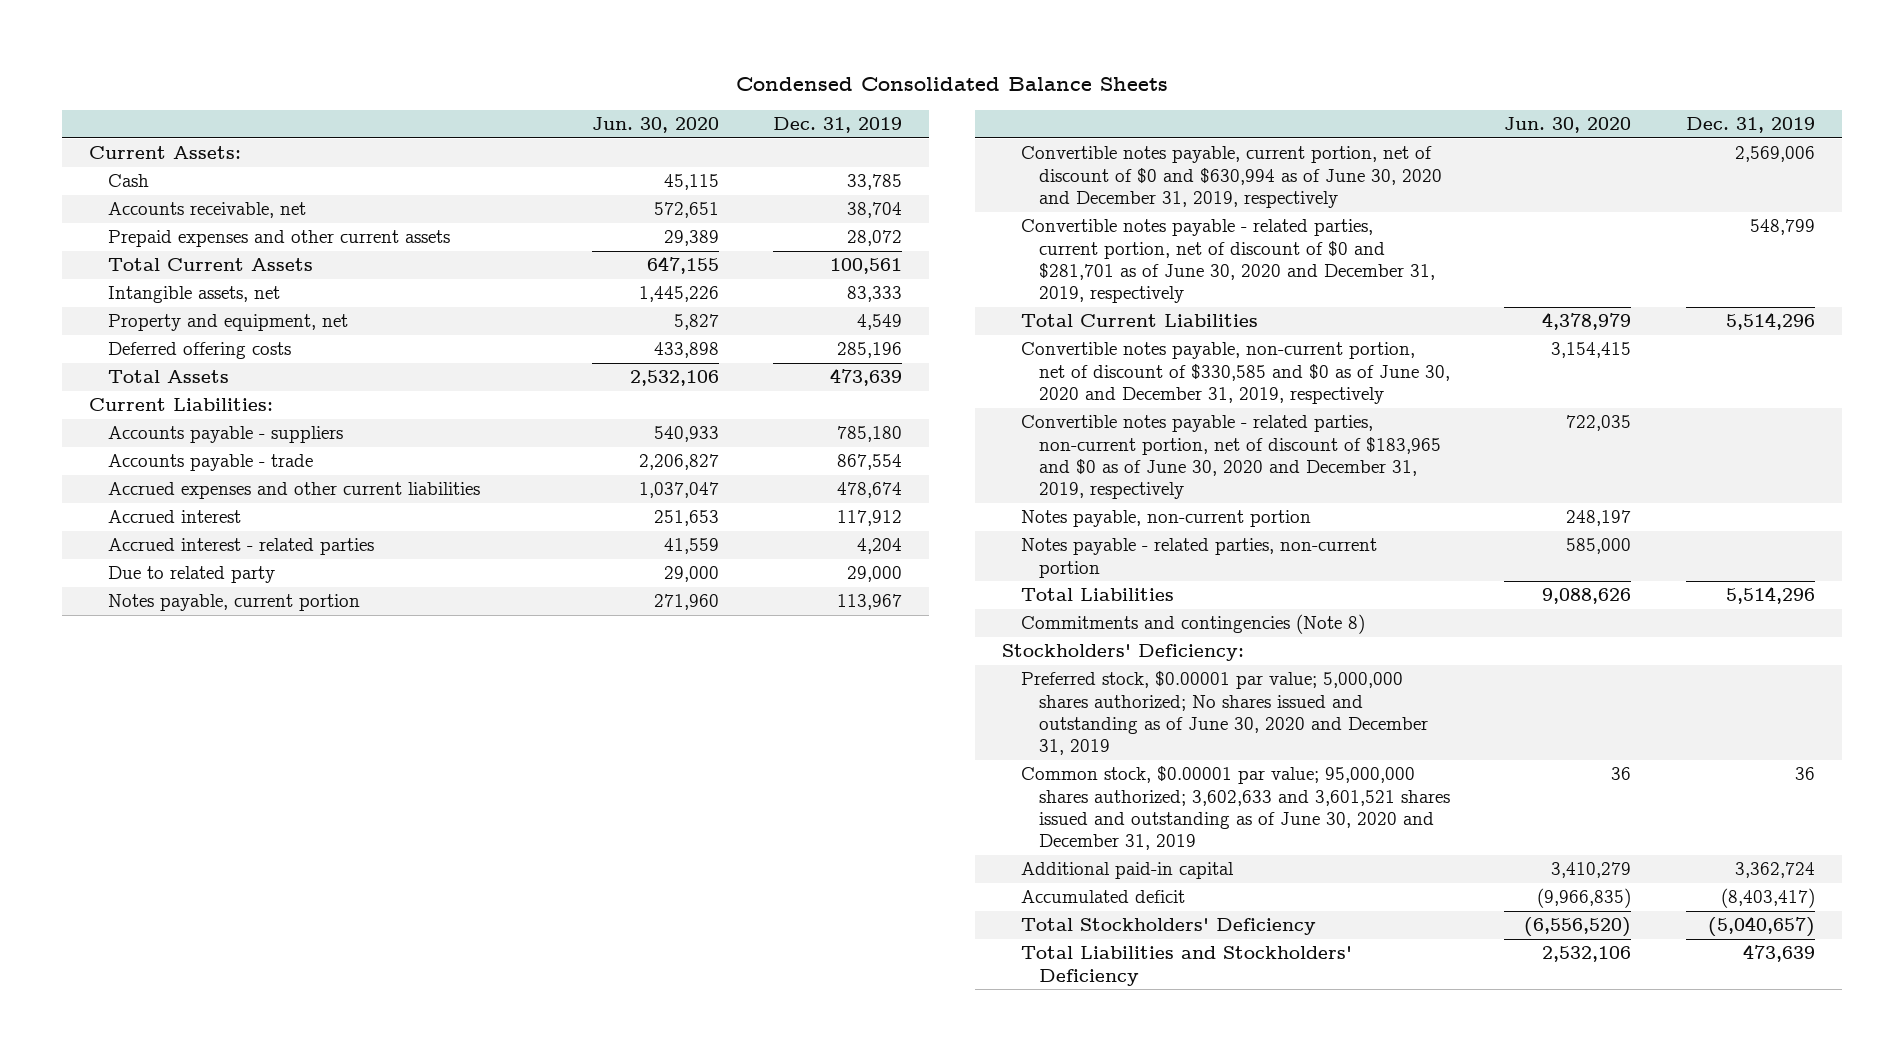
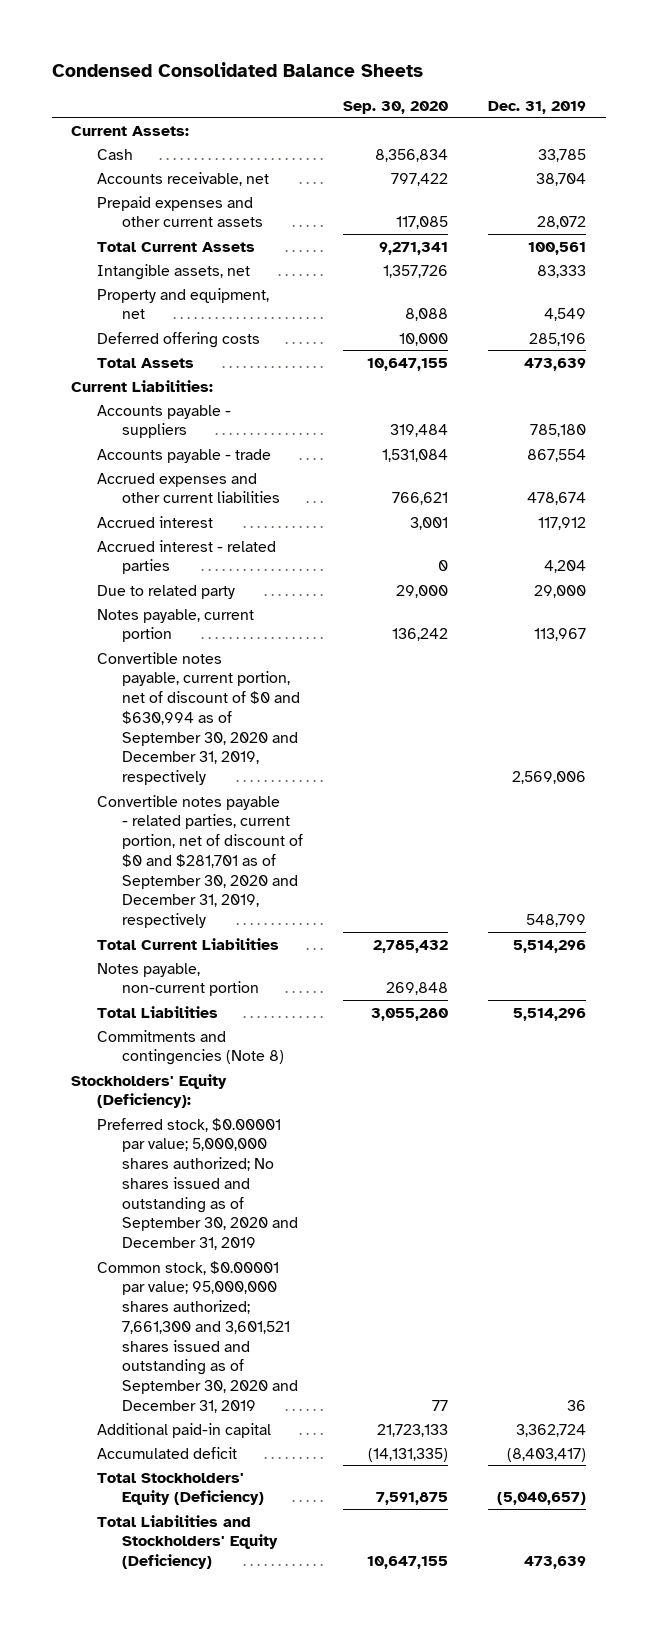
[591,116,719,133] Jun. 30, 2020 -> none
none -> [343,100,449,114] Sep. 30, 2020
[1020,146,1443,208] Convertible notes payable, current portion, net of discount of $0 and $630,994 as of June 30, 2020 and December 31, 2019, respectively -> [96,651,301,785] Convertible notes payable, current portion, net of discount of $0 and $630,994 as of September 30, 2020 and December 31, 2019, respectively
[1020,219,1436,304] Convertible notes payable - related parties, current portion, net of discount of $0 and $281,701 as of June 30, 2020 and December 31, 2019, respectively -> [96,794,304,928] Convertible notes payable - related parties, current portion, net of discount of $0 and $281,701 as of September 30, 2020 and December 31, 2019, respectively
[1020,342,1451,404] Convertible notes payable, non-current portion, net of discount of $330,585 and $0 as of June 30, 2020 and December 31, 2019, respectively -> none
[1020,415,1442,500] Convertible notes payable - related parties, non-current portion, net of discount of $183,965 and $0 as of June 30, 2020 and December 31, 2019, respectively -> none
[1020,538,1377,578] Notes payable - related parties, non-current portion -> none
[1002,644,1245,662] Stockholders' Deficiency: -> [71,1073,228,1109] Stockholders' Equity (Deficiency):
[1020,671,1429,756] Preferred stock, $0.00001 par value; 5,000,000 shares authorized; No shares issued and outstanding as of June 30, 2020 and December 31, 2019 -> [96,1117,299,1250] Preferred stock, $0.00001 par value; 5,000,000 shares authorized; No shares issued and outstanding as of September 30, 2020 and December 31, 2019
[1020,766,1451,851] Common stock, $0.00001 par value; 95,000,000 shares authorized; 3,602,633 and 3,601,521 shares issued and outstanding as of June 30, 2020 and December 31, 2019 -> [96,1260,299,1413] Common stock, $0.00001 par value; 95,000,000 shares authorized; 7,661,300 and 3,601,521 shares issued and outstanding as of September 30, 2020 and December 31, 2019
[1020,918,1316,936] Total Stockholders' Deficiency -> [96,1472,265,1506] Total Stockholders' Equity (Deficiency)
[1020,946,1352,986] Total Liabilities and Stockholders' Deficiency -> [96,1514,279,1570] Total Liabilities and Stockholders' Equity (Deficiency)

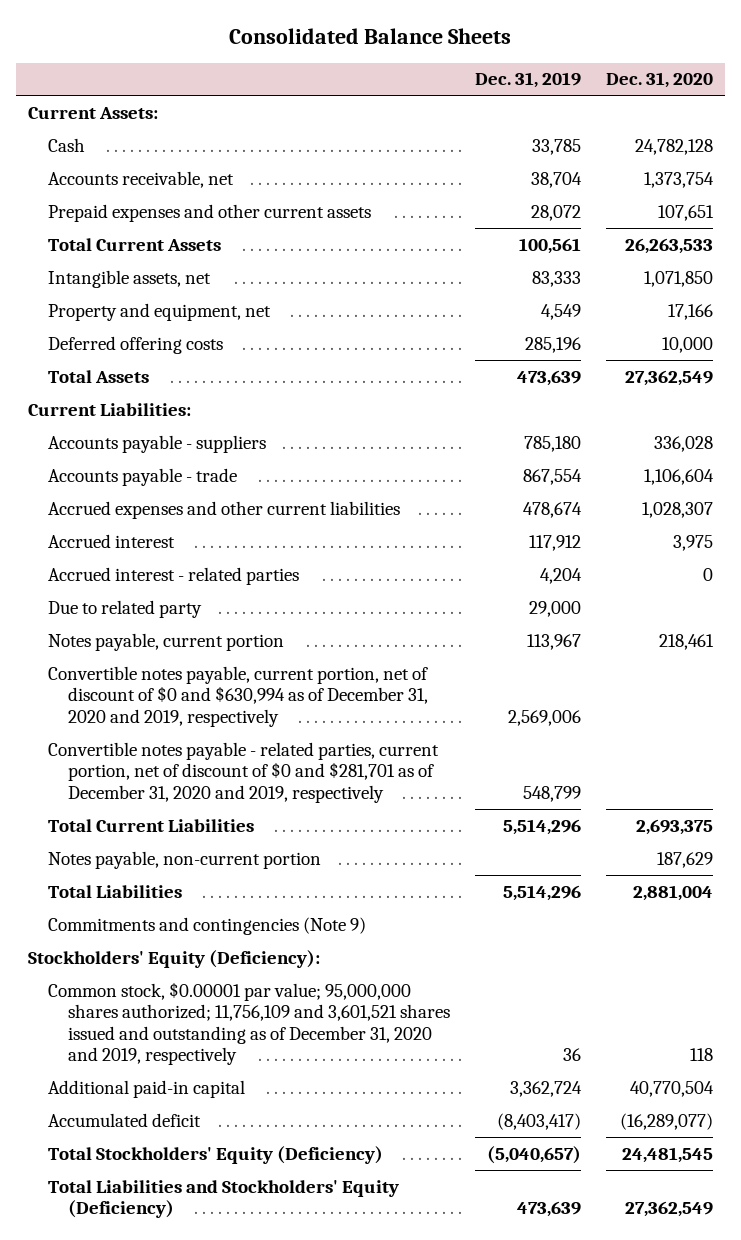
[51,61,423,77] Condensed Consolidated Balance Sheets -> [229,28,512,45] Consolidated Balance Sheets
[343,100,449,114] Sep. 30, 2020 -> none
none -> [605,72,713,89] Dec. 31, 2020
[96,651,301,785] Convertible notes payable, current portion, net of discount of $0 and $630,994 as of September 30, 2020 and December 31, 2019, respectively -> [47,665,428,727] Convertible notes payable, current portion, net of discount of $0 and $630,994 as of December 31, 2020 and 2019, respectively
[96,794,304,928] Convertible notes payable - related parties, current portion, net of discount of $0 and $281,701 as of September 30, 2020 and December 31, 2019, respectively -> [47,741,439,803] Convertible notes payable - related parties, current portion, net of discount of $0 and $281,701 as of December 31, 2020 and 2019, respectively
[96,1029,285,1066] Commitments and contingencies (Note 8) -> [47,916,366,935] Commitments and contingencies (Note 9)
[96,1117,299,1250] Preferred stock, $0.00001 par value; 5,000,000 shares authorized; No shares issued and outstanding as of September 30, 2020 and December 31, 2019 -> none
[96,1260,299,1413] Common stock, $0.00001 par value; 95,000,000 shares authorized; 7,661,300 and 3,601,521 shares issued and outstanding as of September 30, 2020 and December 31, 2019 -> [47,981,450,1066] Common stock, $0.00001 par value; 95,000,000 shares authorized; 11,756,109 and 3,601,521 shares issued and outstanding as of December 31, 2020 and 2019, respectively

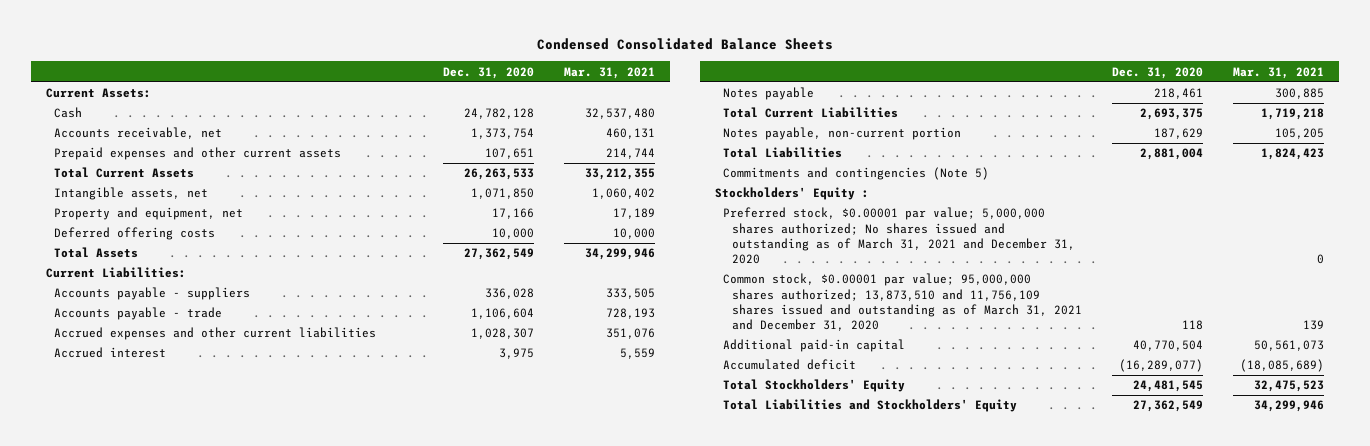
[229,28,512,45] Consolidated Balance Sheets -> [536,38,833,51] Condensed Consolidated Balance Sheets
[474,72,581,89] Dec. 31, 2019 -> none
none -> [563,66,655,79] Mar. 31, 2021
[47,566,299,585] Accrued interest - related parties -> none
[47,599,202,618] Due to related party -> none
[47,665,428,727] Convertible notes payable, current portion, net of discount of $0 and $630,994 as of December 31, 2020 and 2019, respectively -> none
[47,741,439,803] Convertible notes payable - related parties, current portion, net of discount of $0 and $281,701 as of December 31, 2020 and 2019, respectively -> none
[47,632,284,651] Notes payable, current portion -> [723,87,815,101] Notes payable
[47,916,366,935] Commitments and contingencies (Note 9) -> [723,167,990,181] Commitments and contingencies (Note 5)
[27,949,320,968] Stockholders' Equity (Deficiency): -> [714,187,869,201] Stockholders' Equity :
none -> [723,207,1075,265] Preferred stock, $0.00001 par value; 5,000,000 shares authorized; No shares issued and outstanding as of March 31, 2021 and December 31, 2020
[47,981,450,1066] Common stock, $0.00001 par value; 95,000,000 shares authorized; 11,756,109 and 3,601,521 shares issued and outstanding as of December 31, 2020 and 2019, respectively -> [723,273,1082,332] Common stock, $0.00001 par value; 95,000,000 shares authorized; 13,873,510 and 11,756,109 shares issued and outstanding as of March 31, 2021 and December 31, 2020
[47,1145,383,1164] Total Stockholders' Equity (Deficiency) -> [723,379,906,393] Total Stockholders' Equity
[47,1179,399,1219] Total Liabilities and Stockholders' Equity (Deficiency) -> [723,399,1018,413] Total Liabilities and Stockholders' Equity

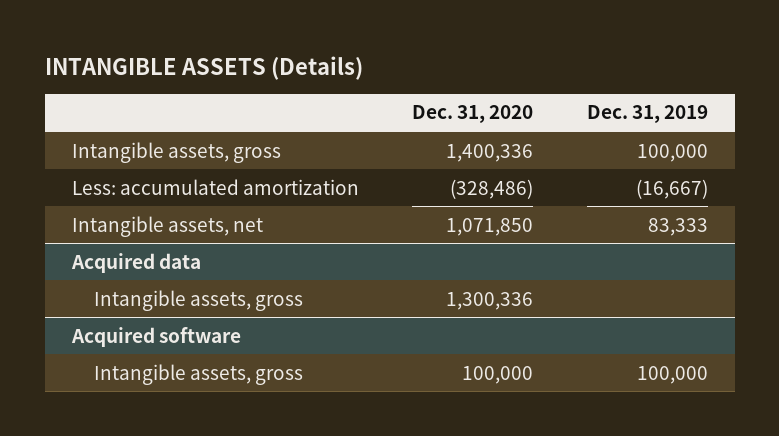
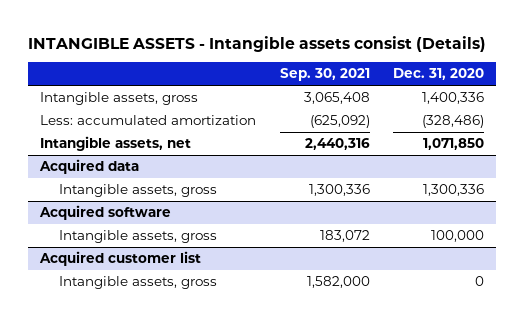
[44,55,363,80] INTANGIBLE ASSETS (Details) -> [27,35,486,52] INTANGIBLE ASSETS - Intangible assets consist (Details)
[586,105,708,124] Dec. 31, 2019 -> none
none -> [279,68,370,82] Sep. 30, 2021
none -> [38,251,201,267] Acquired customer list
none -> [59,276,218,290] Intangible assets, gross

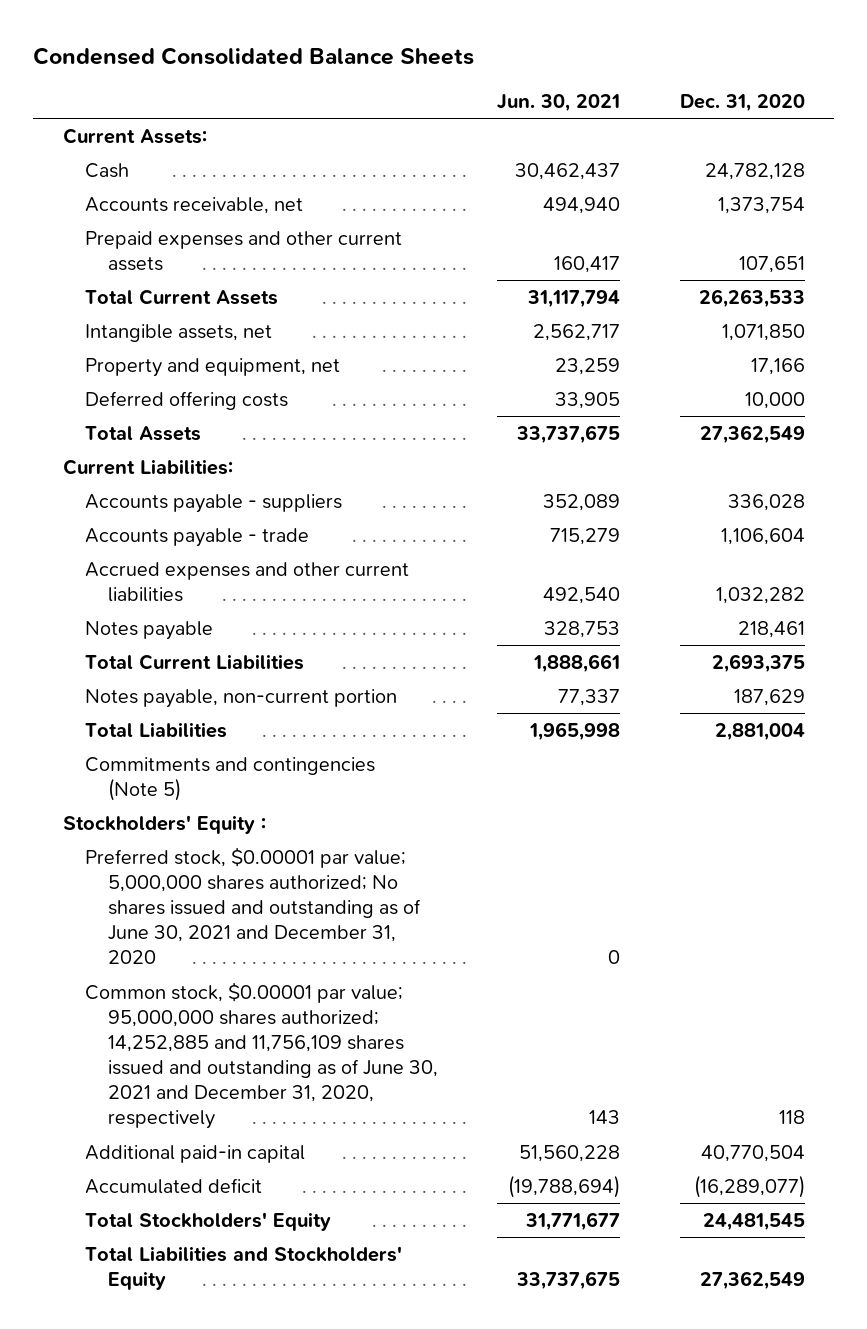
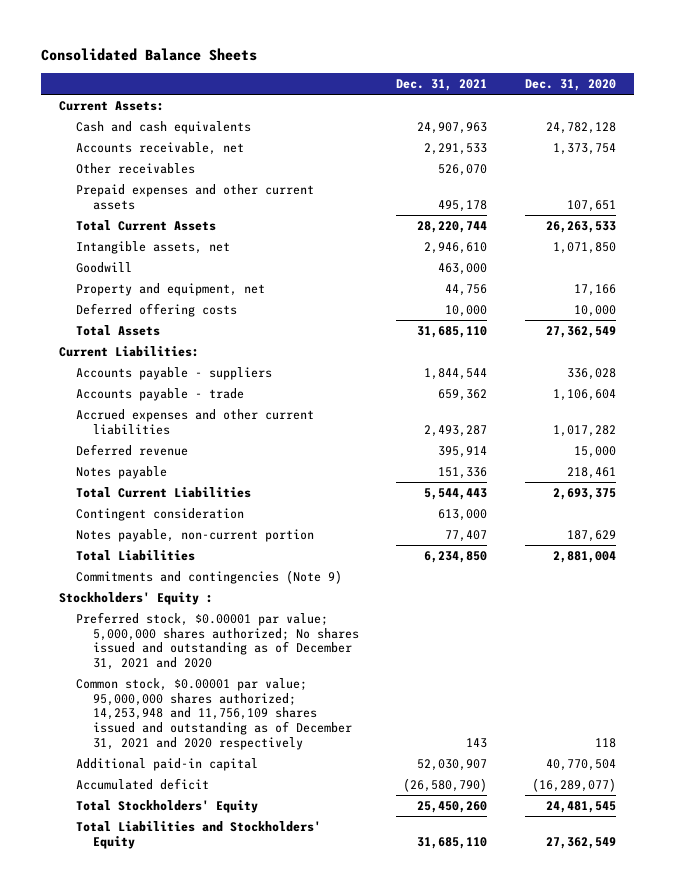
[32,46,474,65] Condensed Consolidated Balance Sheets -> [40,48,257,62] Consolidated Balance Sheets
[497,93,621,112] Jun. 30, 2021 -> none
none -> [396,79,488,92] Dec. 31, 2021
[85,162,130,178] Cash -> [76,121,252,135] Cash and cash equivalents
none -> [76,163,196,175] Other receivables
none -> [76,262,133,274] Goodwill
[715,587,805,605] 1,032,282 -> [552,424,616,437] 1,017,282
none -> [76,444,189,457] Deferred revenue
none -> [76,508,245,522] Contingent consideration
[85,756,376,802] Commitments and contingencies (Note 5) -> [76,570,343,585] Commitments and contingencies (Note 9)
[85,846,421,965] Preferred stock, $0.00001 par value; 5,000,000 shares authorized; No shares issued and outstanding as of June 30, 2021 and December 31, 2020 -> [76,612,359,671] Preferred stock, $0.00001 par value; 5,000,000 shares authorized; No shares issued and outstanding as of December 31, 2021 and 2020
[85,981,438,1130] Common stock, $0.00001 par value; 95,000,000 shares authorized; 14,252,885 and 11,756,109 shares issued and outstanding as of June 30, 2021 and December 31, 2020, respectively -> [76,678,352,750] Common stock, $0.00001 par value; 95,000,000 shares authorized; 14,253,948 and 11,756,109 shares issued and outstanding as of December 31, 2021 and 2020 respectively

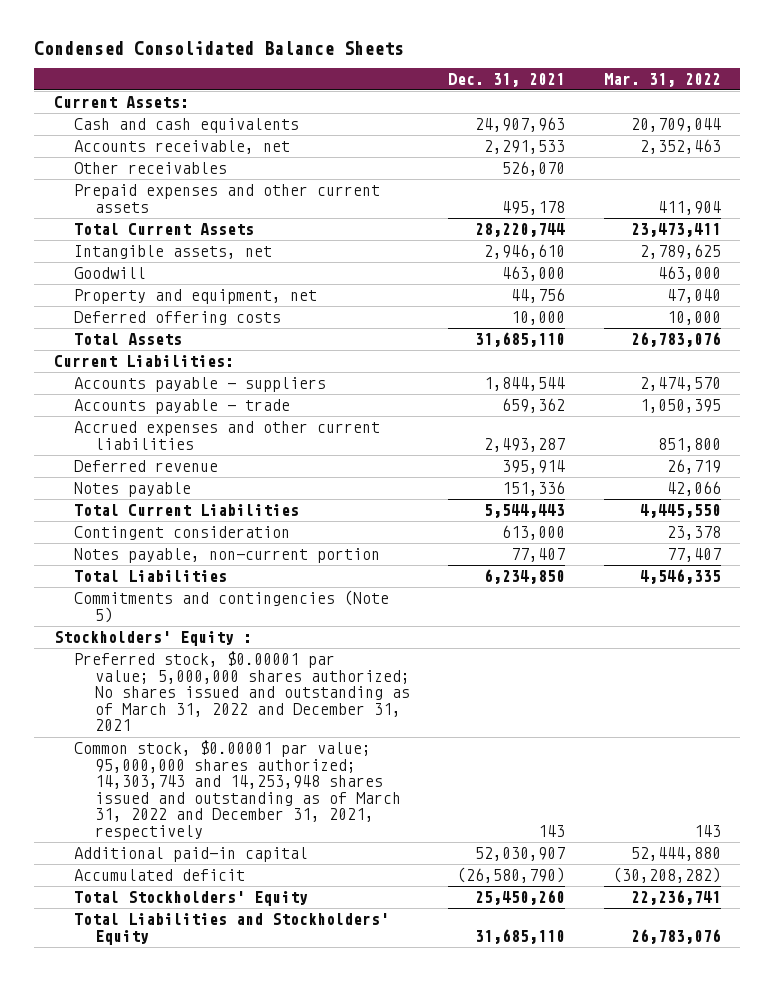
[40,48,257,62] Consolidated Balance Sheets -> [34,40,405,55] Condensed Consolidated Balance Sheets
[524,79,616,92] Dec. 31, 2020 -> none
none -> [603,72,721,87] Mar. 31, 2022
[76,570,343,585] Commitments and contingencies (Note 9) -> [74,590,390,623] Commitments and contingencies (Note 5)
[76,612,359,671] Preferred stock, $0.00001 par value; 5,000,000 shares authorized; No shares issued and outstanding as of December 31, 2021 and 2020 -> [74,651,410,732] Preferred stock, $0.00001 par value; 5,000,000 shares authorized; No shares issued and outstanding as of March 31, 2022 and December 31, 2021
[76,678,352,750] Common stock, $0.00001 par value; 95,000,000 shares authorized; 14,253,948 and 11,756,109 shares issued and outstanding as of December 31, 2021 and 2020 respectively -> [74,740,401,840] Common stock, $0.00001 par value; 95,000,000 shares authorized; 14,303,743 and 14,253,948 shares issued and outstanding as of March 31, 2022 and December 31, 2021, respectively

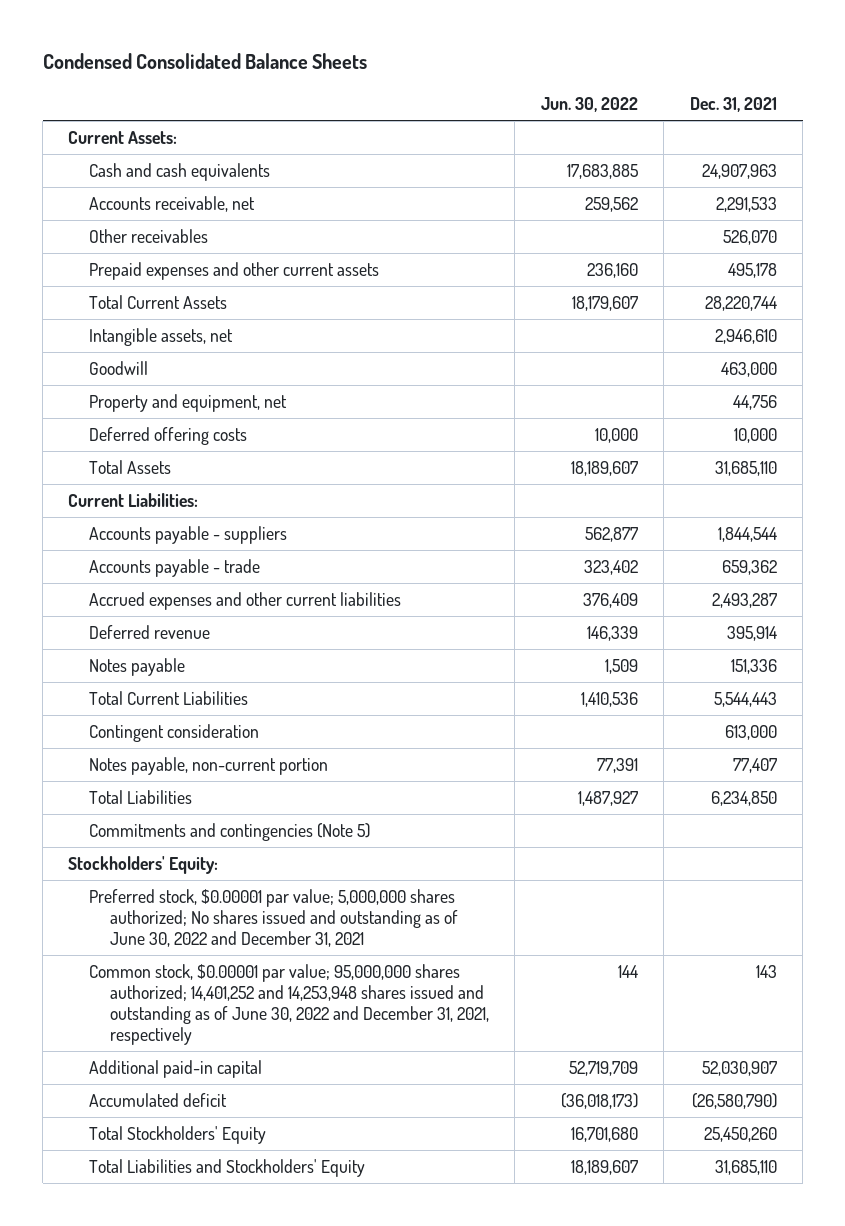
[603,72,721,87] Mar. 31, 2022 -> none
none -> [540,96,638,112] Jun. 30, 2022
[53,631,252,647] Stockholders' Equity : -> [68,855,219,874] Stockholders' Equity:
[74,651,410,732] Preferred stock, $0.00001 par value; 5,000,000 shares authorized; No shares issued and outstanding as of March 31, 2022 and December 31, 2021 -> [89,888,458,947] Preferred stock, $0.00001 par value; 5,000,000 shares authorized; No shares issued and outstanding as of June 30, 2022 and December 31, 2021
[74,740,401,840] Common stock, $0.00001 par value; 95,000,000 shares authorized; 14,303,743 and 14,253,948 shares issued and outstanding as of March 31, 2022 and December 31, 2021, respectively -> [89,963,489,1046] Common stock, $0.00001 par value; 95,000,000 shares authorized; 14,401,252 and 14,253,948 shares issued and outstanding as of June 30, 2022 and December 31, 2021, respectively

